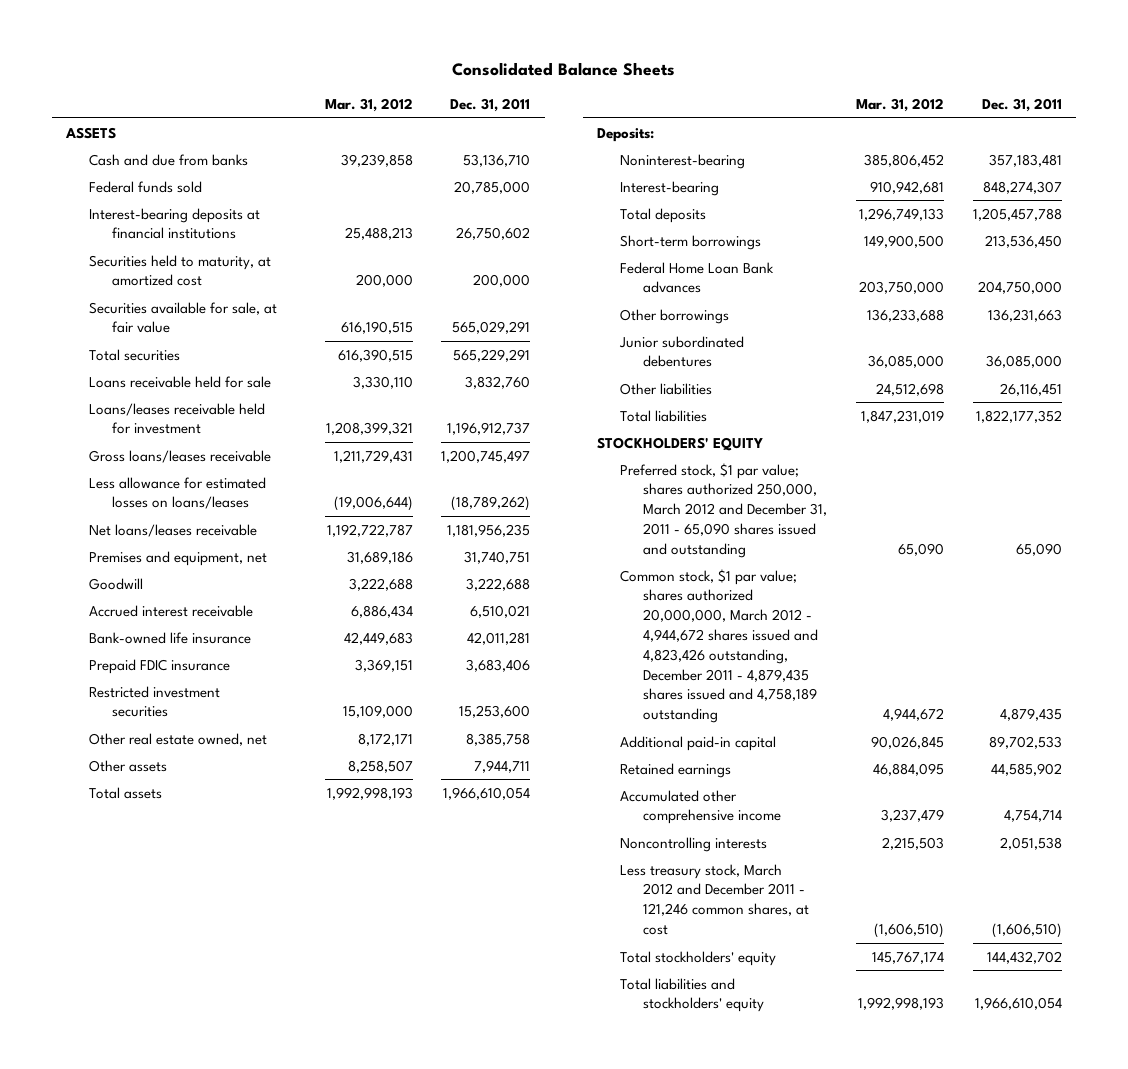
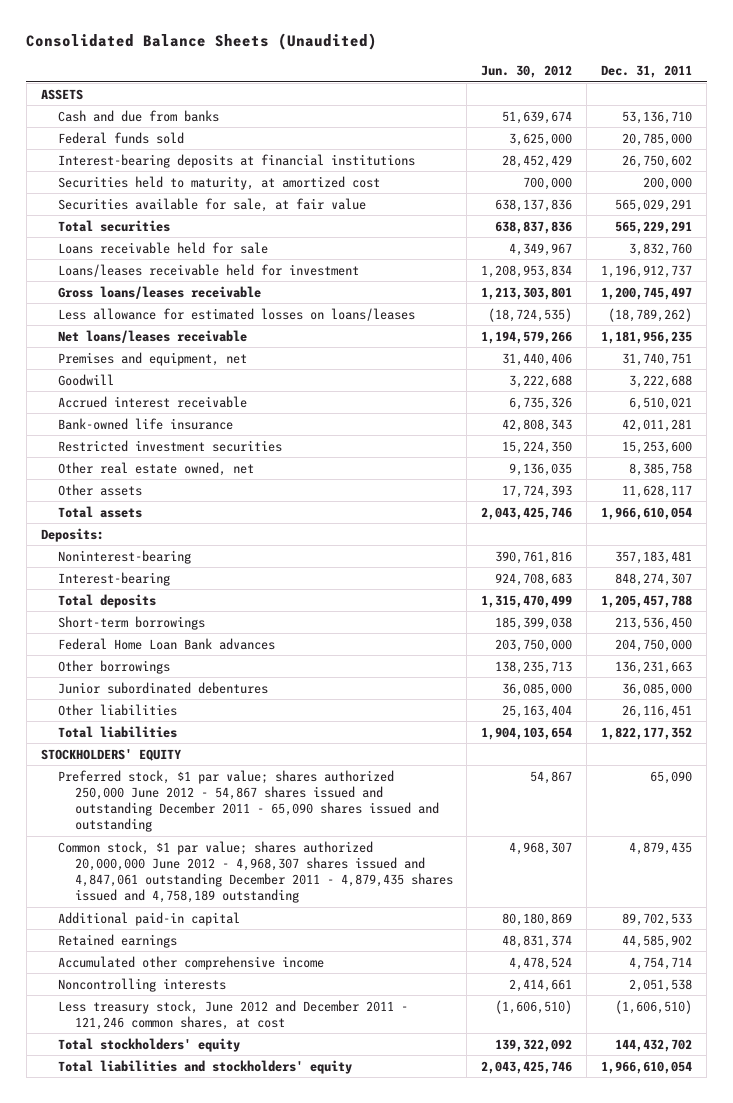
[451,62,675,77] Consolidated Balance Sheets -> [26,33,378,51] Consolidated Balance Sheets (Unaudited)
[324,98,413,113] Mar. 31, 2012 -> none
none -> [481,65,573,79] Jun. 30, 2012
[88,658,230,674] Prepaid FDIC insurance -> none
[474,759,531,773] 7,944,711 -> [622,484,693,498] 11,628,117
[620,462,828,558] Preferred stock, $1 par value; shares authorized 250,000, March 2012 and December 31, 2011 - 65,090 shares issued and outstanding -> [57,769,439,833] Preferred stock, $1 par value; shares authorized 250,000 June 2012 - 54,867 shares issued and outstanding December 2011 - 65,090 shares issued and outstanding
[620,568,819,724] Common stock, $1 par value; shares authorized 20,000,000, March 2012 - 4,944,672 shares issued and 4,823,426 outstanding, December 2011 - 4,879,435 shares issued and 4,758,189 outstanding -> [57,840,453,904] Common stock, $1 par value; shares authorized 20,000,000 June 2012 - 4,968,307 shares issued and 4,847,061 outstanding December 2011 - 4,879,435 shares issued and 4,758,189 outstanding
[620,863,810,936] Less treasury stock, March 2012 and December 2011 - 121,246 common shares, at cost -> [57,999,408,1030] Less treasury stock, June 2012 and December 2011 - 121,246 common shares, at cost

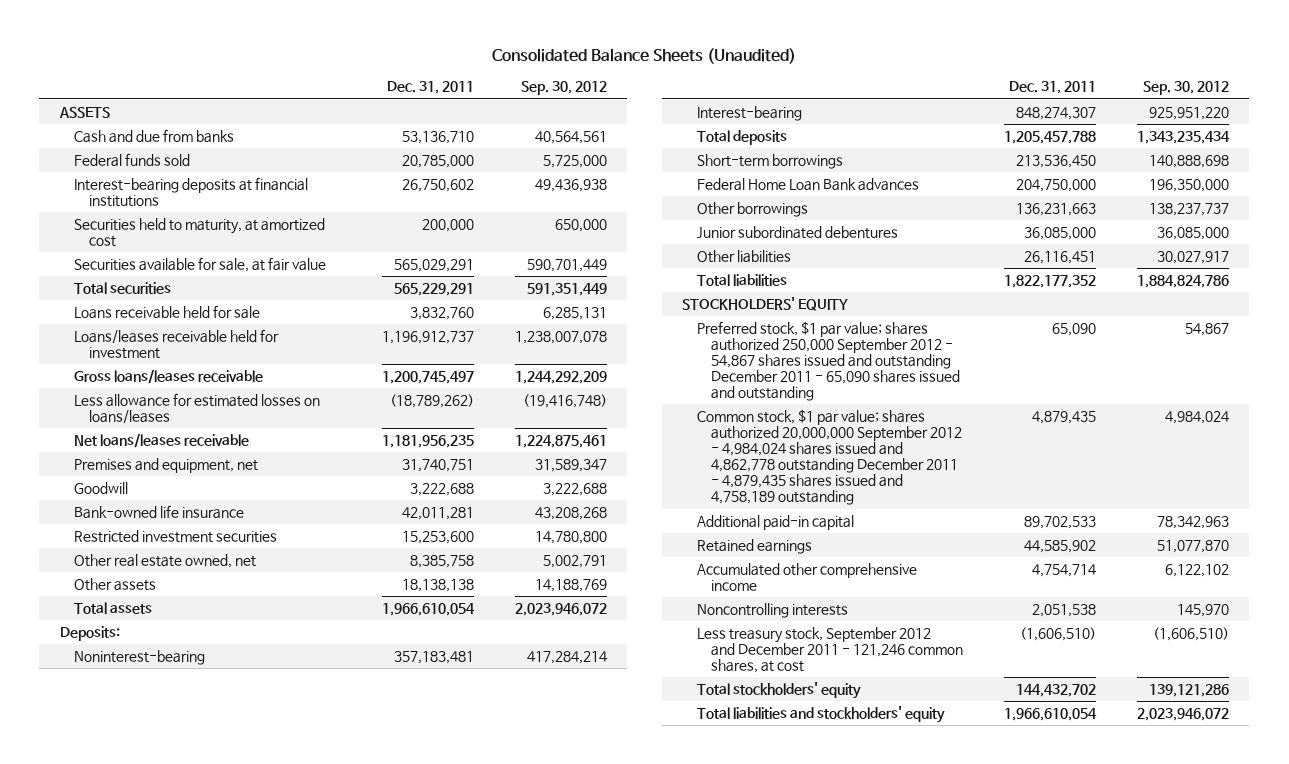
[481,65,573,79] Jun. 30, 2012 -> none
none -> [520,81,607,96] Sep. 30, 2012
[57,395,247,408] Accrued interest receivable -> none
[622,484,693,498] 11,628,117 -> [401,579,474,593] 18,138,138
[57,769,439,833] Preferred stock, $1 par value; shares authorized 250,000 June 2012 - 54,867 shares issued and outstanding December 2011 - 65,090 shares issued and outstanding -> [696,321,961,402] Preferred stock, $1 par value; shares authorized 250,000 September 2012 - 54,867 shares issued and outstanding December 2011 - 65,090 shares issued and outstanding
[57,840,453,904] Common stock, $1 par value; shares authorized 20,000,000 June 2012 - 4,968,307 shares issued and 4,847,061 outstanding December 2011 - 4,879,435 shares issued and 4,758,189 outstanding -> [696,409,963,506] Common stock, $1 par value; shares authorized 20,000,000 September 2012 - 4,984,024 shares issued and 4,862,778 outstanding December 2011 - 4,879,435 shares issued and 4,758,189 outstanding
[57,999,408,1030] Less treasury stock, June 2012 and December 2011 - 121,246 common shares, at cost -> [696,627,964,674] Less treasury stock, September 2012 and December 2011 - 121,246 common shares, at cost

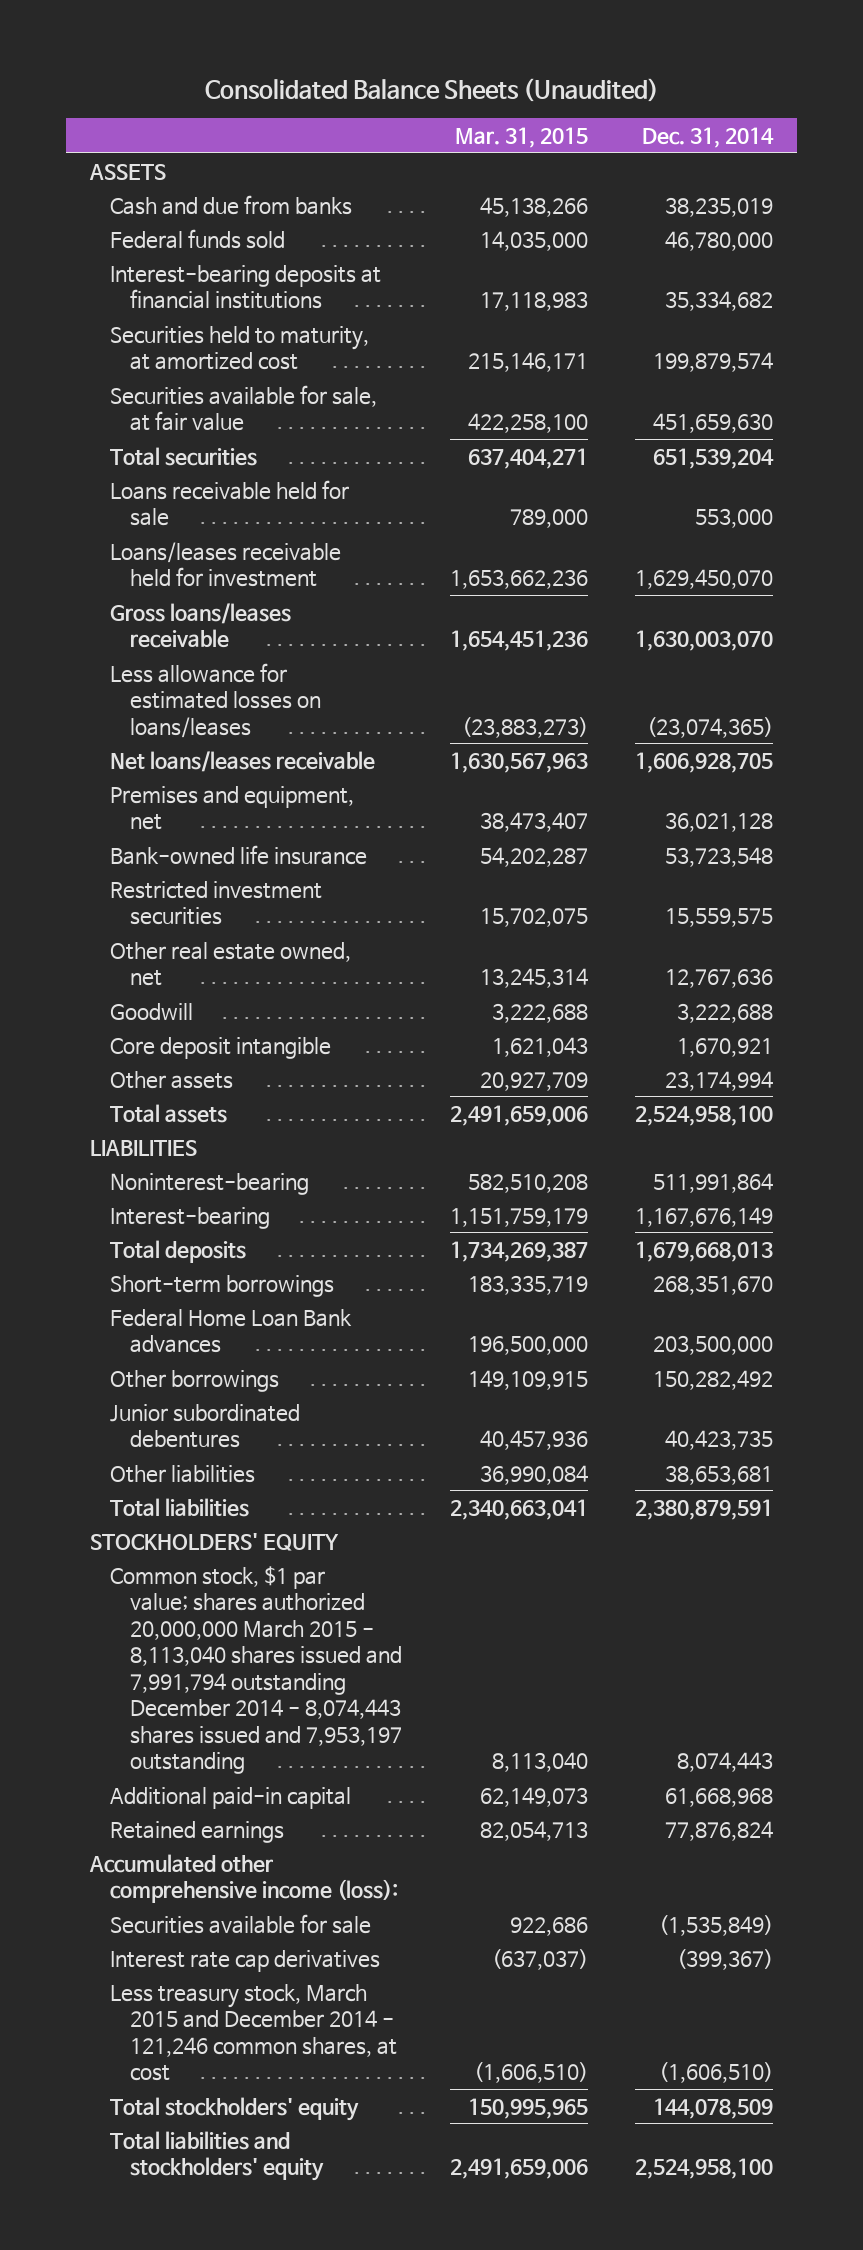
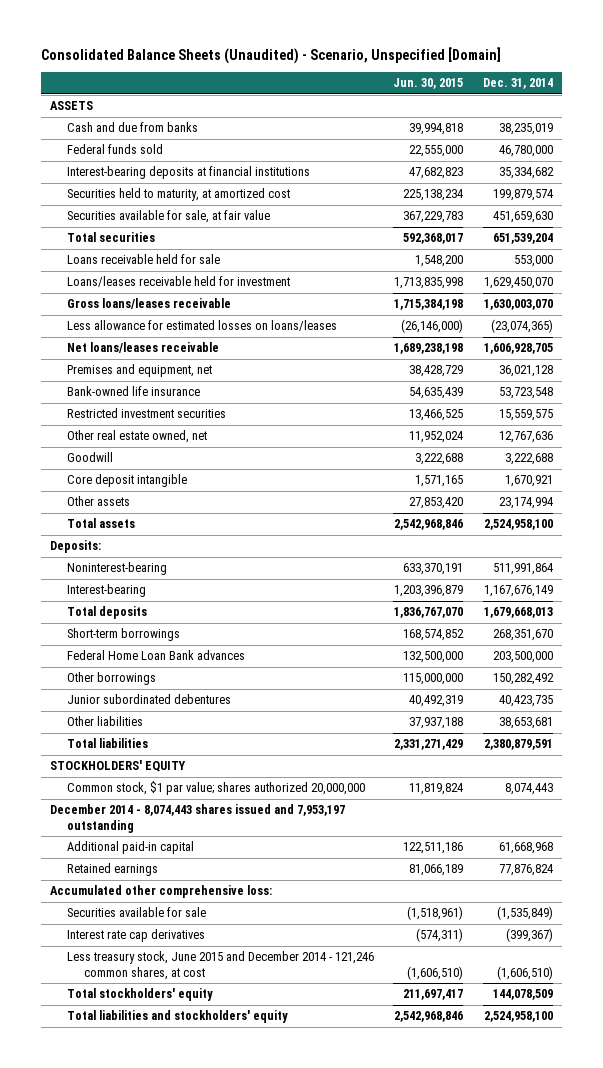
[204,77,659,102] Consolidated Balance Sheets (Unaudited) -> [40,46,501,64] Consolidated Balance Sheets (Unaudited) - Scenario, Unspecified [Domain]
[454,127,588,149] Mar. 31, 2015 -> none
none -> [393,78,464,90] Jun. 30, 2015
[89,1139,197,1156] LIABILITIES -> none
none -> [50,540,102,554] Deposits:
[109,1565,402,1775] Common stock, $1 par value; shares authorized 20,000,000 March 2015 - 8,113,040 shares issued and 7,991,794 outstanding December 2014 - 8,074,443 shares issued and 7,953,197 outstanding -> [67,781,366,796] Common stock, $1 par value; shares authorized 20,000,000
none -> [50,804,346,833] December 2014 - 8,074,443 shares issued and 7,953,197 outstanding
[88,1853,398,1904] Accumulated other comprehensive income (loss): -> [50,885,273,899] Accumulated other comprehensive loss:
[109,1983,397,2082] Less treasury stock, March 2015 and December 2014 - 121,246 common shares, at cost -> [67,951,375,980] Less treasury stock, June 2015 and December 2014 - 121,246 common shares, at cost

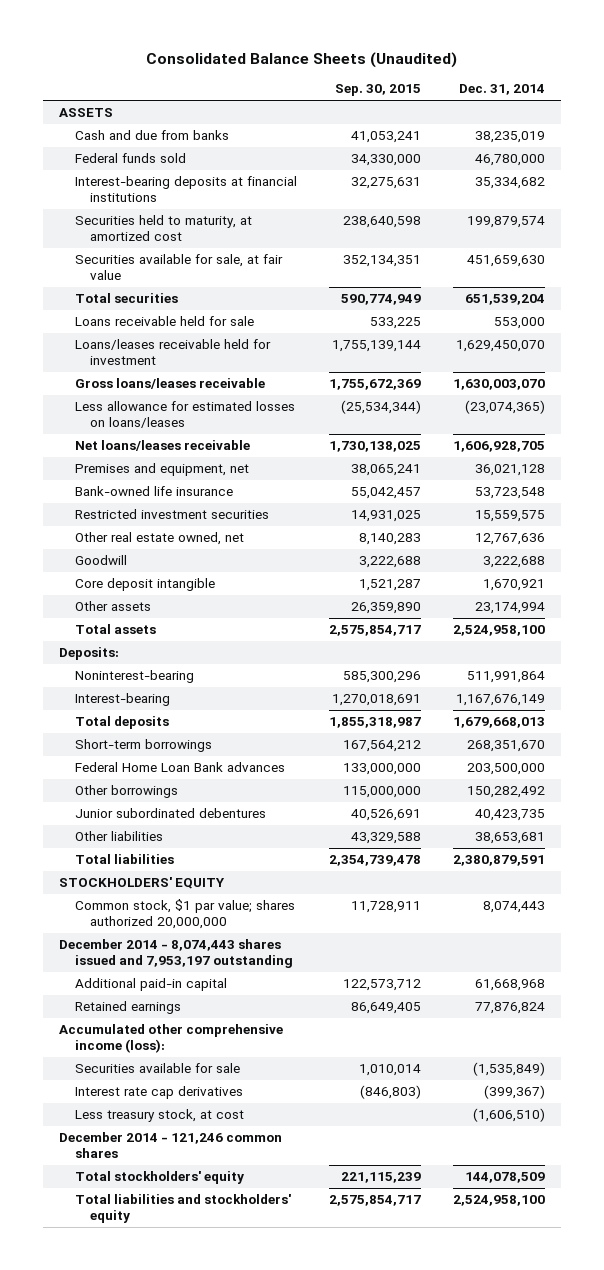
[40,46,501,64] Consolidated Balance Sheets (Unaudited) - Scenario, Unspecified [Domain] -> [146,51,458,68] Consolidated Balance Sheets (Unaudited)
[393,78,464,90] Jun. 30, 2015 -> none
none -> [334,84,421,97] Sep. 30, 2015
[50,885,273,899] Accumulated other comprehensive loss: -> [59,1024,284,1053] Accumulated other comprehensive income (loss):
[67,951,375,980] Less treasury stock, June 2015 and December 2014 - 121,246 common shares, at cost -> [74,1109,244,1123] Less treasury stock, at cost
none -> [59,1132,283,1158] December 2014 - 121,246 common shares

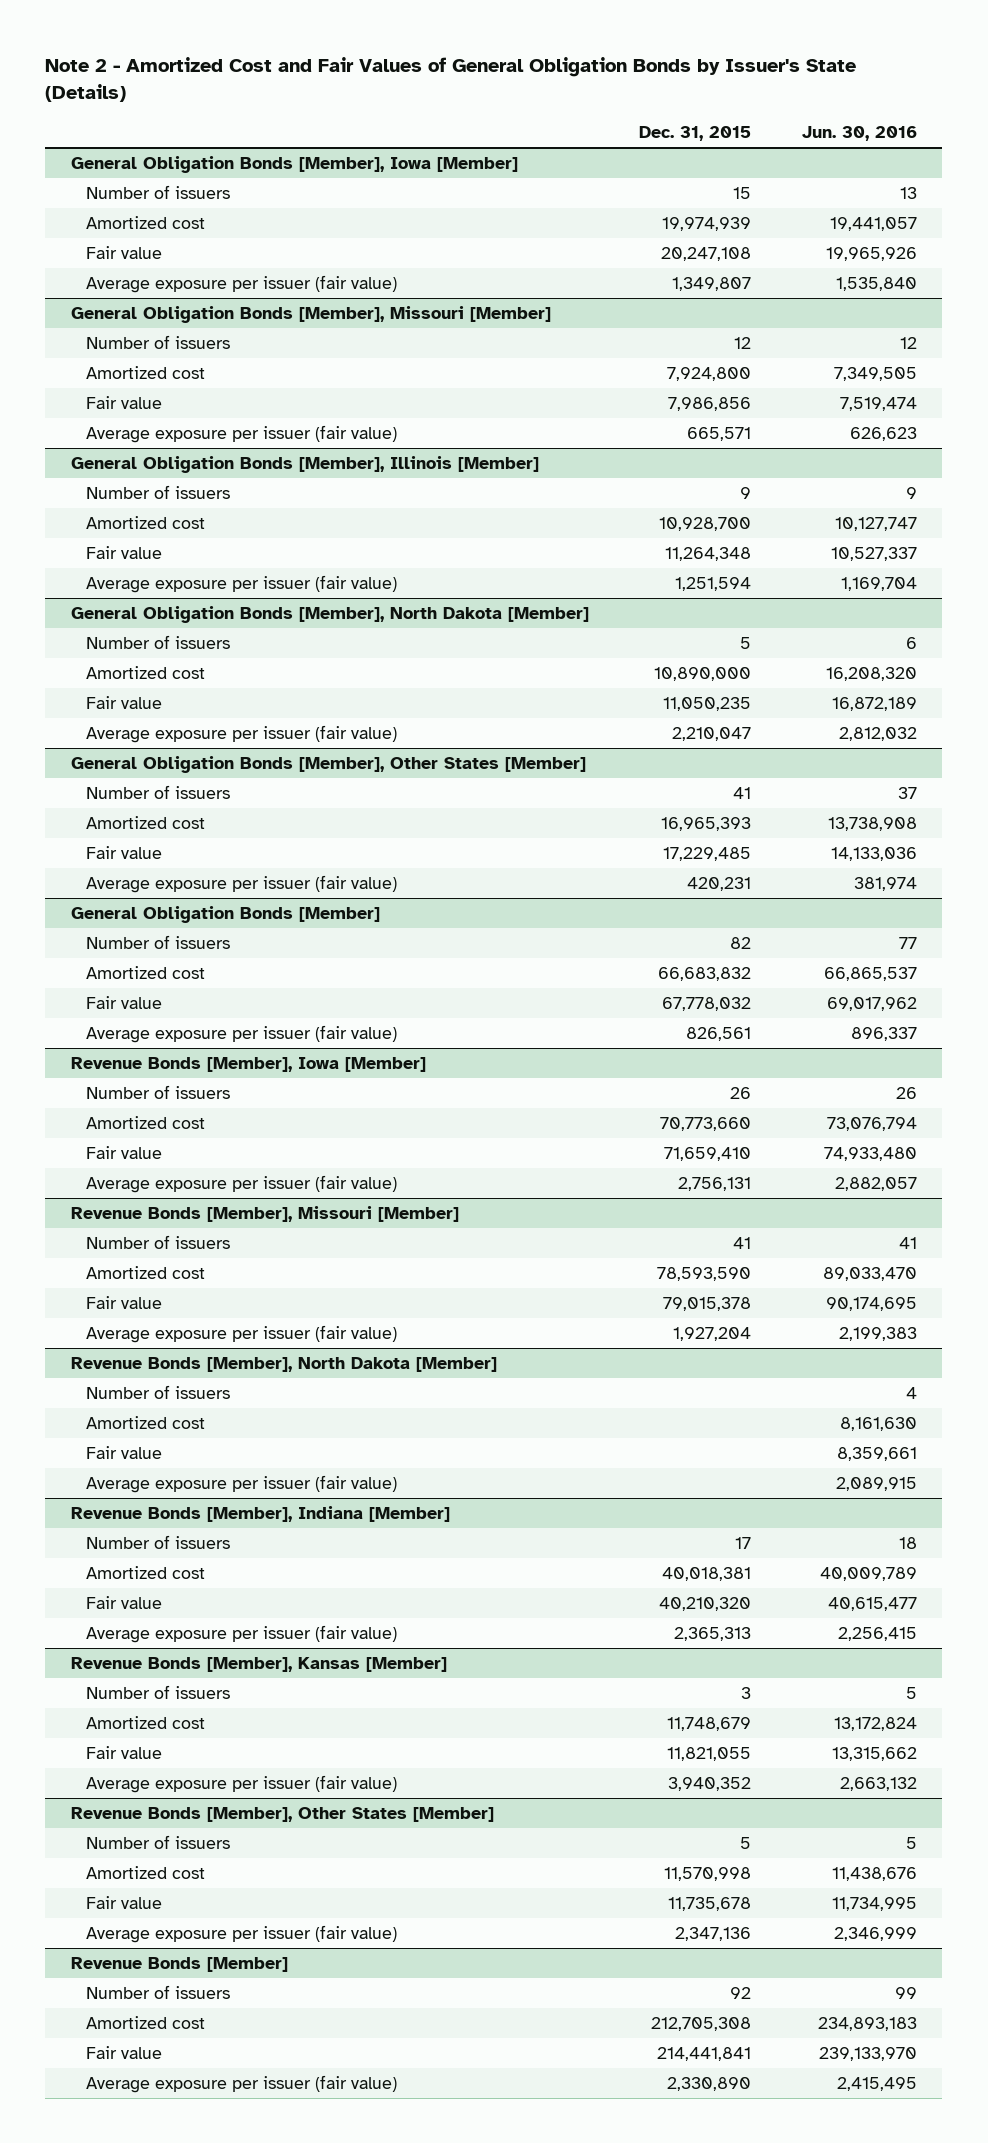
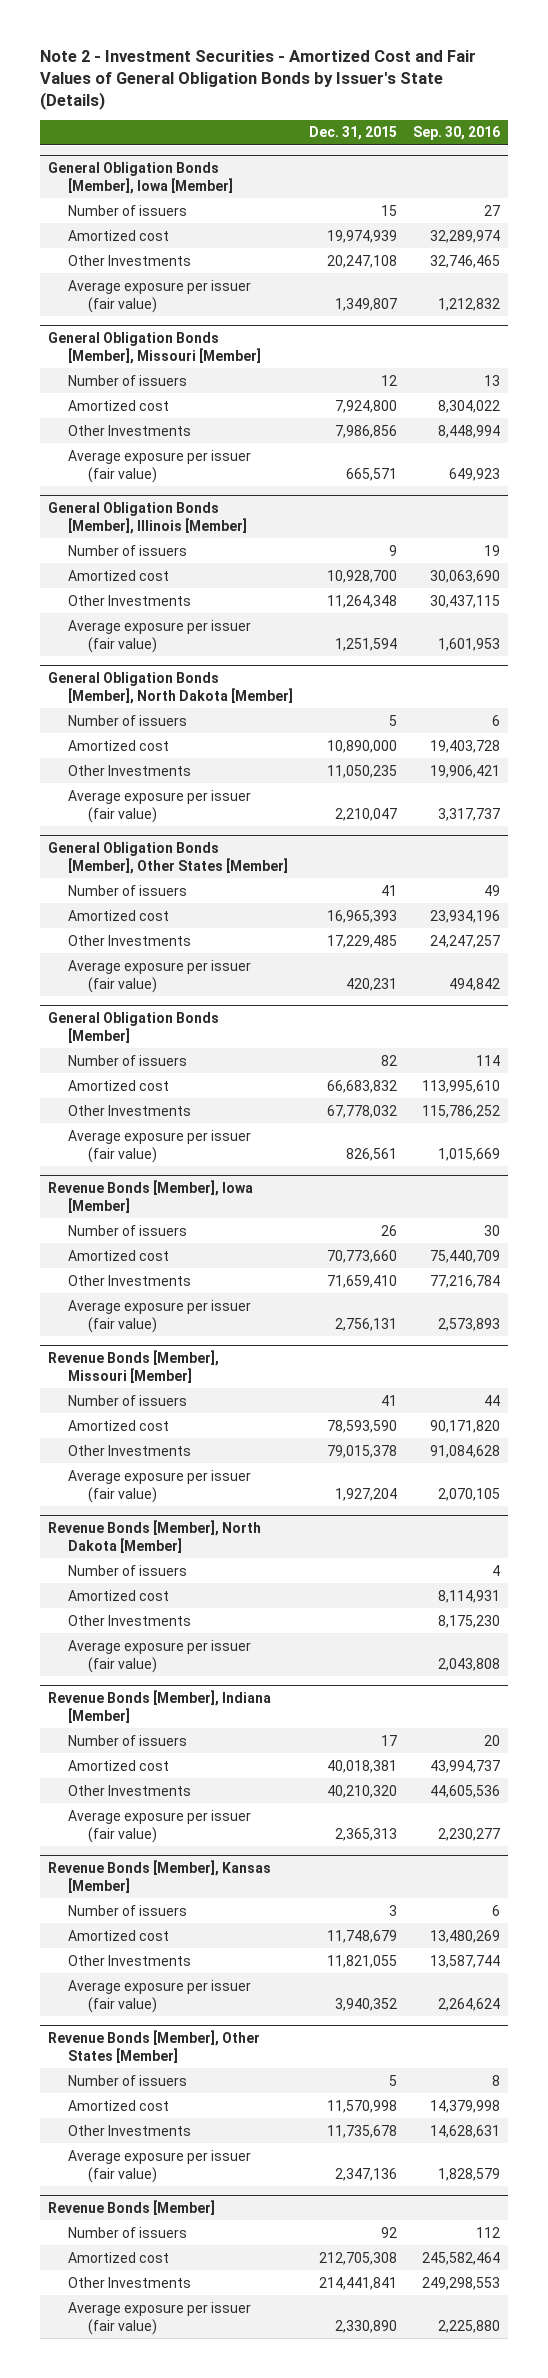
[45,57,857,103] Note 2 - Amortized Cost and Fair Values of General Obligation Bonds by Issuer's State (Details) -> [39,49,476,110] Note 2 - Investment Securities - Amortized Cost and Fair Values of General Obligation Bonds by Issuer's State (Details)
[802,125,918,141] Jun. 30, 2016 -> none
none -> [412,126,500,141] Sep. 30, 2016
[85,246,162,260] Fair value -> [67,254,191,266] Other Investments
[85,396,162,410] Fair value -> [67,424,191,436] Other Investments
[85,546,162,560] Fair value -> [67,594,191,606] Other Investments
[85,696,162,710] Fair value -> [67,764,191,776] Other Investments
[85,846,162,860] Fair value -> [67,934,191,946] Other Investments
[85,996,162,1010] Fair value -> [67,1104,191,1116] Other Investments
[85,1146,162,1160] Fair value -> [67,1274,191,1286] Other Investments
[85,1296,162,1310] Fair value -> [67,1444,191,1456] Other Investments
[85,1446,162,1460] Fair value -> [67,1614,191,1626] Other Investments
[85,1596,162,1610] Fair value -> [67,1784,191,1796] Other Investments
[85,1746,162,1760] Fair value -> [67,1954,191,1966] Other Investments
[85,1896,162,1910] Fair value -> [67,2124,191,2136] Other Investments
[85,2046,162,2060] Fair value -> [67,2276,191,2288] Other Investments

